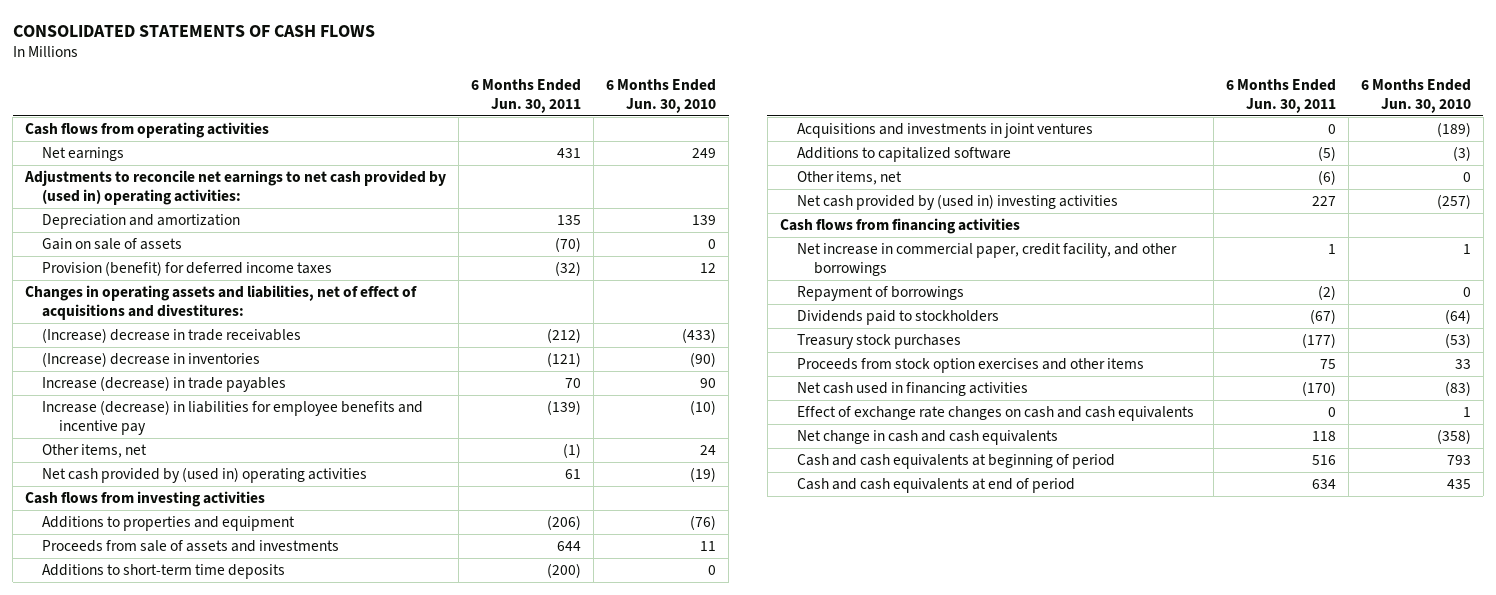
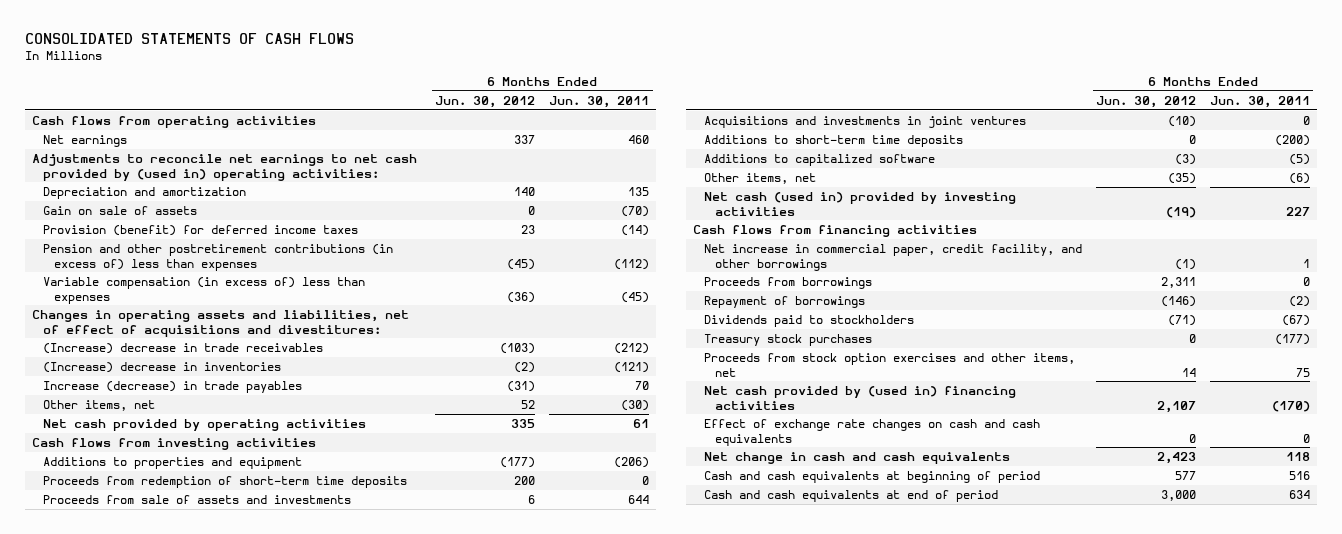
[606,78,717,113] 6 Months Ended Jun. 30, 2010 -> none
none -> [435,95,536,108] Jun. 30, 2012
[557,147,582,158] 431 -> [628,134,650,144] 460
[555,260,582,276] (32) -> [621,224,650,236] (14)
none -> [43,243,394,271] Pension and other postretirement contributions (in excess of) less than expenses
none -> [43,276,366,304] Variable compensation (in excess of) less than expenses
[42,399,424,436] Increase (decrease) in liabilities for employee benefits and incentive pay -> none
[563,442,582,458] (1) -> [621,399,650,411] (30)
[42,466,368,483] Net cash provided by (used in) operating activities -> [43,418,367,431] Net cash provided by operating activities
none -> [43,475,408,488] Proceeds from redemption of short-term time deposits
[42,563,286,579] Additions to short-term time deposits -> [704,134,964,147] Additions to short-term time deposits
[796,193,1118,210] Net cash provided by (used in) investing activities -> [704,191,1017,216] Net cash (used in) provided by investing activities
none -> [704,276,873,289] Proceeds from borrowings
[796,357,1144,373] Proceeds from stock option exercises and other items -> [704,352,1076,377] Proceeds from stock option exercises and other items, net
[796,381,1028,396] Net cash used in financing activities -> [704,385,1017,410] Net cash provided by (used in) financing activities

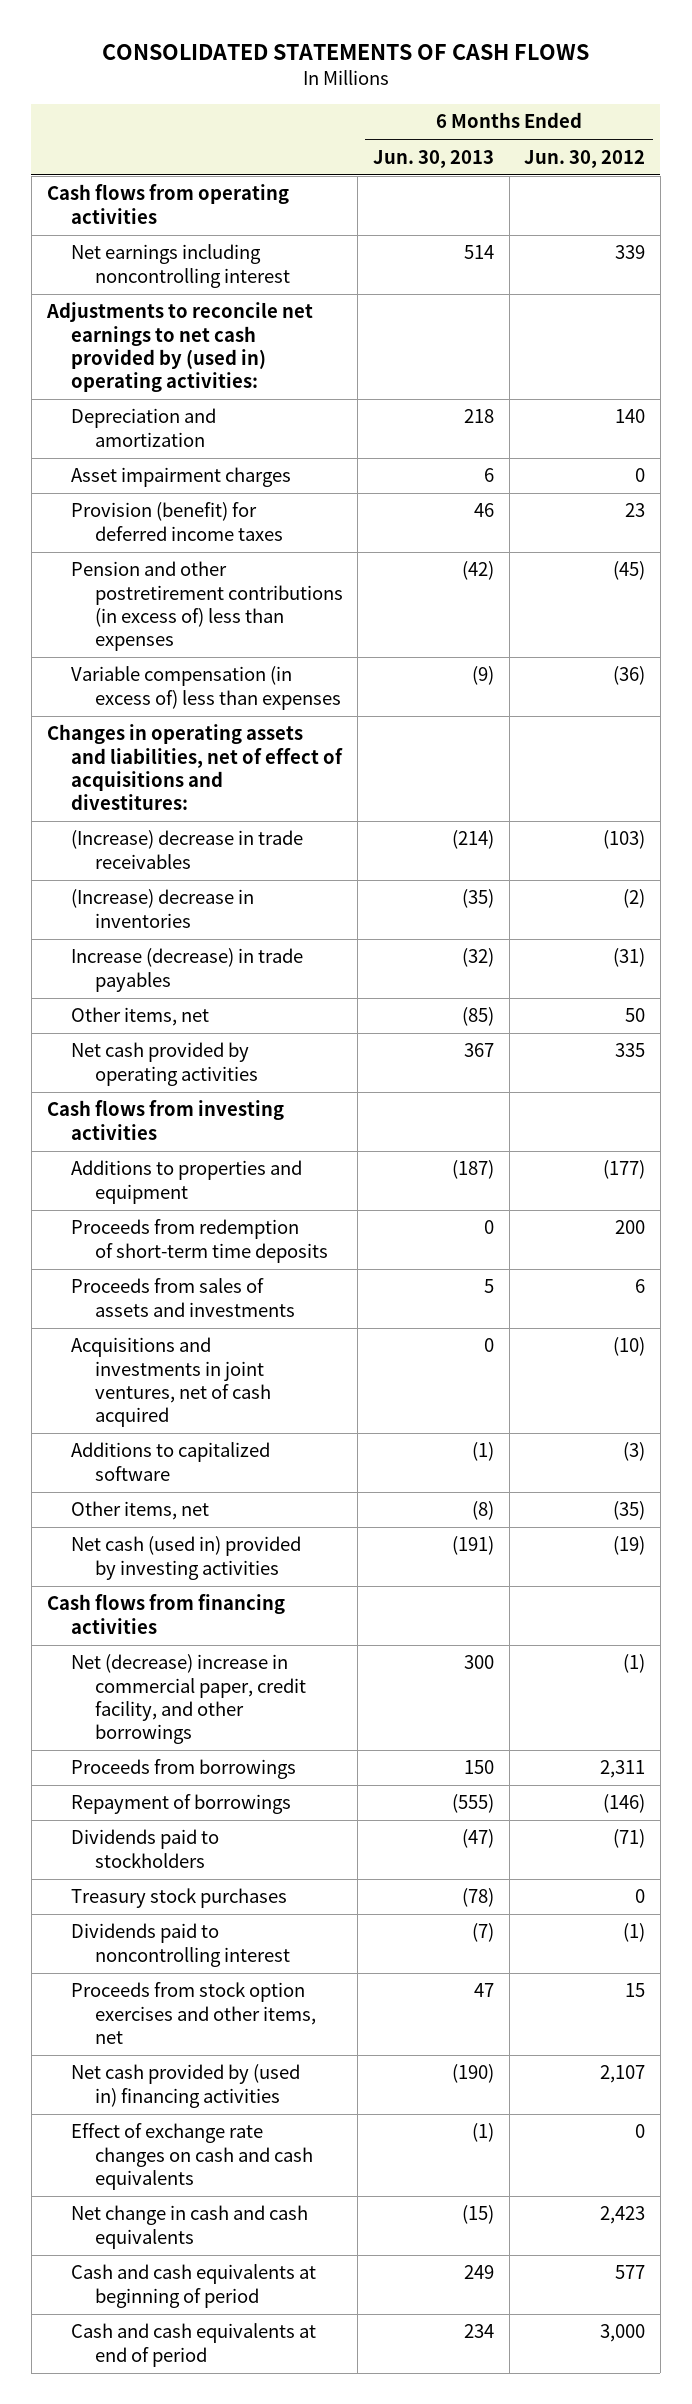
[549,95,650,108] Jun. 30, 2011 -> none
none -> [372,149,494,168] Jun. 30, 2013
[43,134,128,147] Net earnings -> none
none -> [70,244,290,288] Net earnings including noncontrolling interest
[43,205,198,215] Gain on sale of assets -> none
none -> [70,467,291,488] Asset impairment charges
[521,399,536,409] 52 -> [625,1008,646,1023] 50
[704,134,964,147] Additions to short-term time deposits -> none
[43,494,352,504] Proceeds from sale of assets and investments -> [70,1278,295,1317] Proceeds from sales of assets and investments
[704,115,1027,128] Acquisitions and investments in joint ventures -> [70,1337,271,1428] Acquisitions and investments in joint ventures, net of cash acquired
[704,243,1083,271] Net increase in commercial paper, credit facility, and other borrowings -> [70,1654,306,1745] Net (decrease) increase in commercial paper, credit facility, and other borrowings
none -> [70,1923,290,1967] Dividends paid to noncontrolling interest
[1181,367,1196,377] 14 -> [625,1983,646,1998] 15

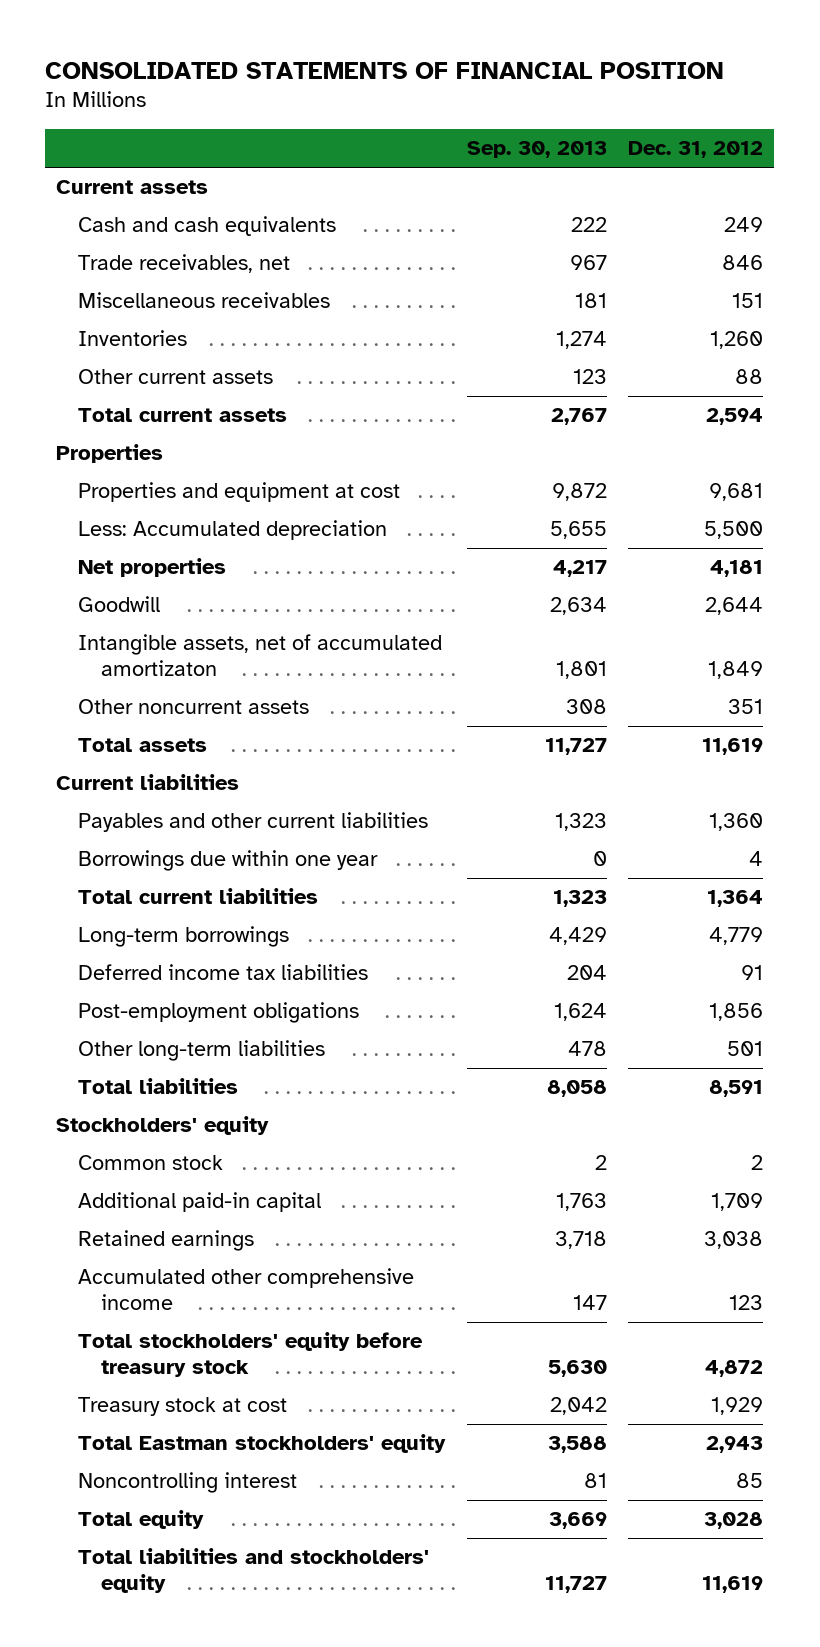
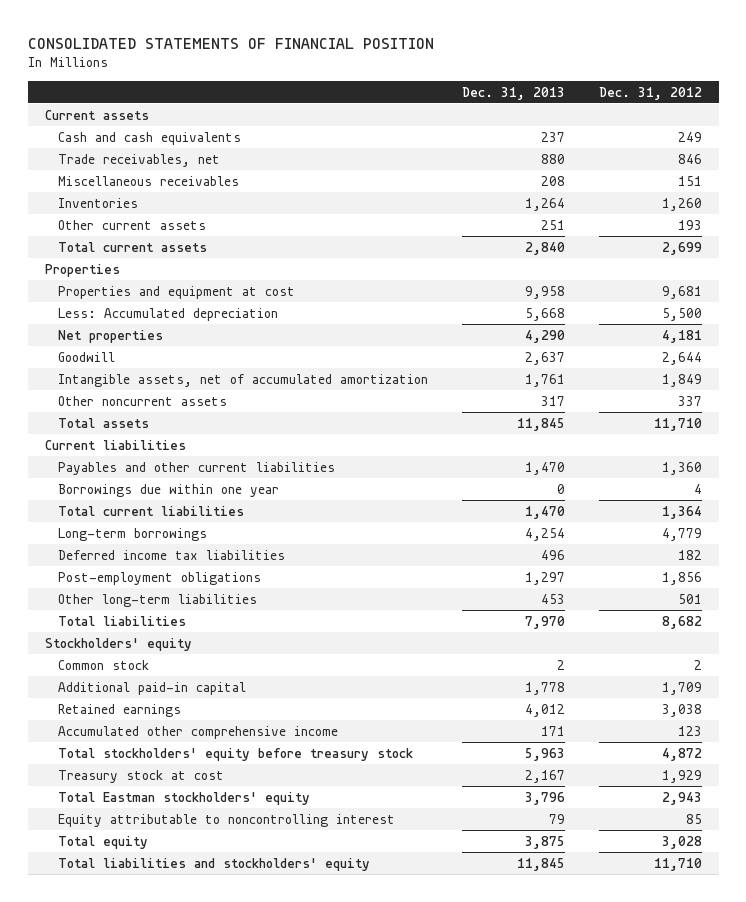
[466,141,607,159] Sep. 30, 2013 -> none
none -> [462,86,566,100] Dec. 31, 2013
[735,369,764,385] 88 -> [677,219,702,230] 193
[706,408,764,426] 2,594 -> [661,241,702,255] 2,699
[78,634,443,677] Intangible assets, net of accumulated amortizaton -> [58,373,429,387] Intangible assets, net of accumulated amortization
[728,699,764,715] 351 -> [677,395,702,406] 337
[702,738,764,756] 11,619 -> [653,417,702,431] 11,710
[741,965,764,981] 91 -> [677,549,702,560] 182
[709,1080,764,1098] 8,591 -> [661,615,702,629] 8,682
[78,1472,298,1494] Noncontrolling interest -> [58,813,396,827] Equity attributable to noncontrolling interest
[702,1576,764,1594] 11,619 -> [653,857,702,871] 11,710

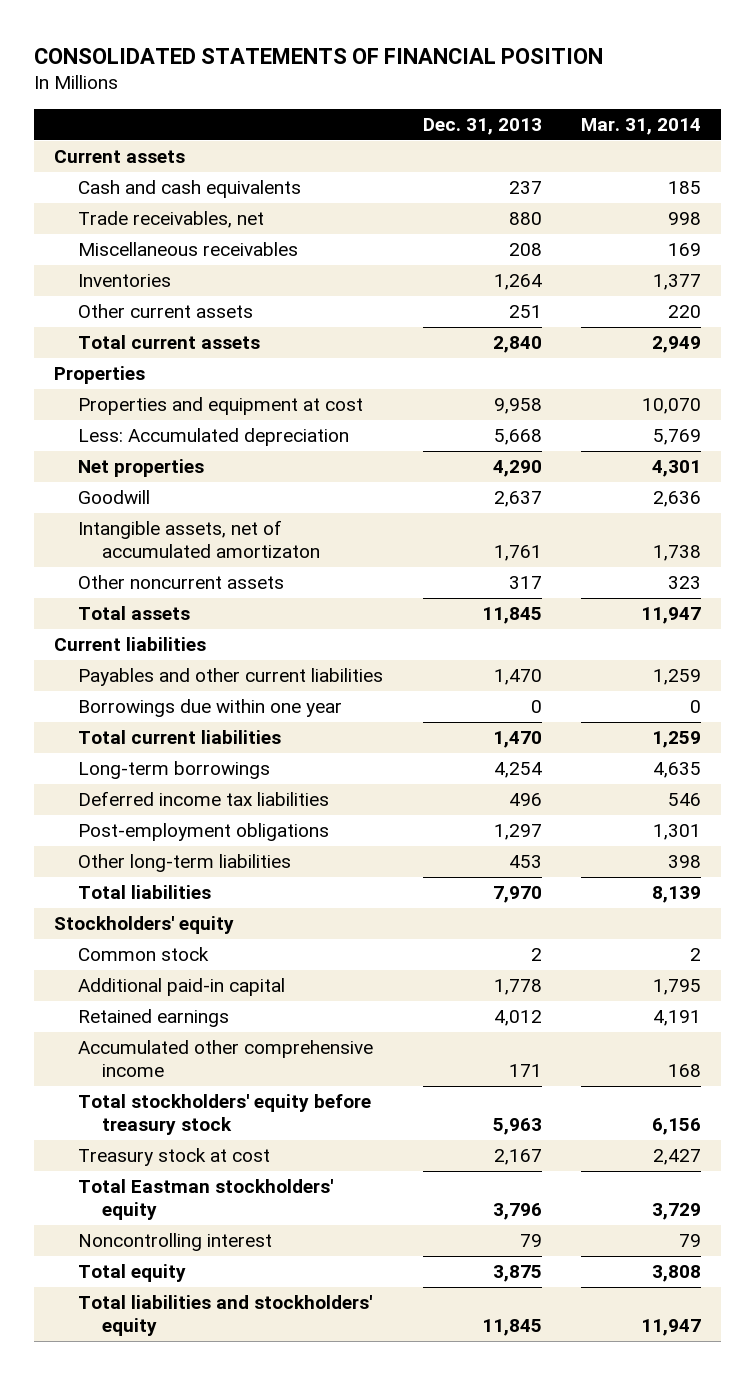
[598,86,702,100] Dec. 31, 2012 -> none
none -> [581,117,702,135] Mar. 31, 2014
[58,373,429,387] Intangible assets, net of accumulated amortization -> [78,520,321,558] Intangible assets, net of accumulated amortizaton
[58,813,396,827] Equity attributable to noncontrolling interest -> [78,1233,273,1252] Noncontrolling interest

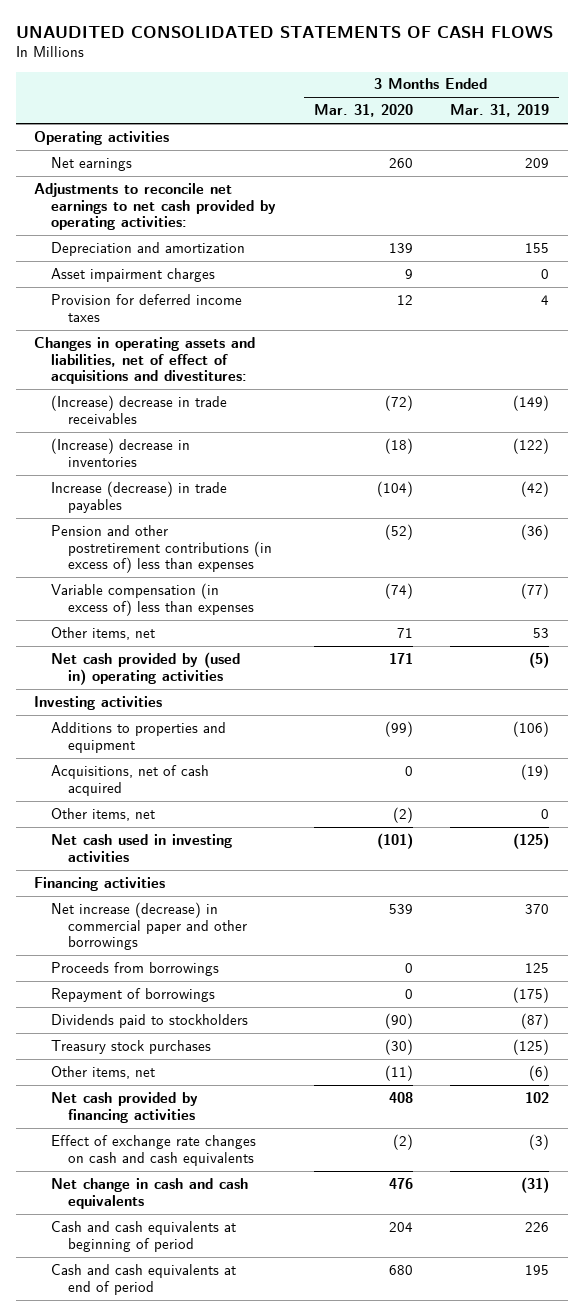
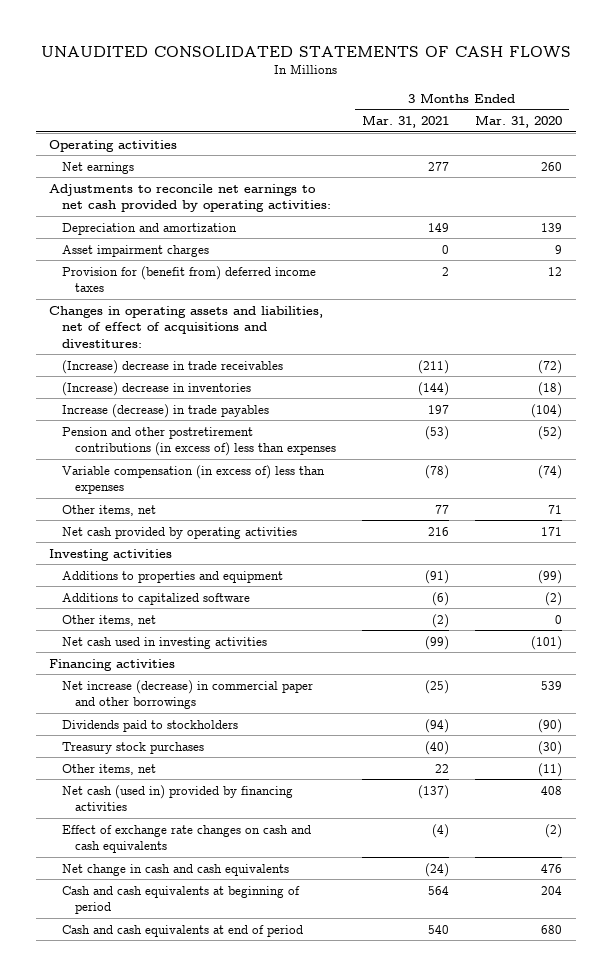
[450,104,550,118] Mar. 31, 2019 -> none
none -> [362,115,450,129] Mar. 31, 2021
[51,293,243,322] Provision for deferred income taxes -> [61,265,316,293] Provision for (benefit from) deferred income taxes
[51,651,241,685] Net cash provided by (used in) operating activities -> [61,526,297,539] Net cash provided by operating activities
[51,764,210,796] Acquisitions, net of cash acquired -> none
none -> [61,592,250,605] Additions to capitalized software
[392,806,413,823] (2) -> [555,614,563,624] 0
[51,961,220,976] Proceeds from borrowings -> none
[51,987,216,1002] Repayment of borrowings -> none
[51,1091,199,1123] Net cash provided by financing activities -> [61,784,293,812] Net cash (used in) provided by financing activities

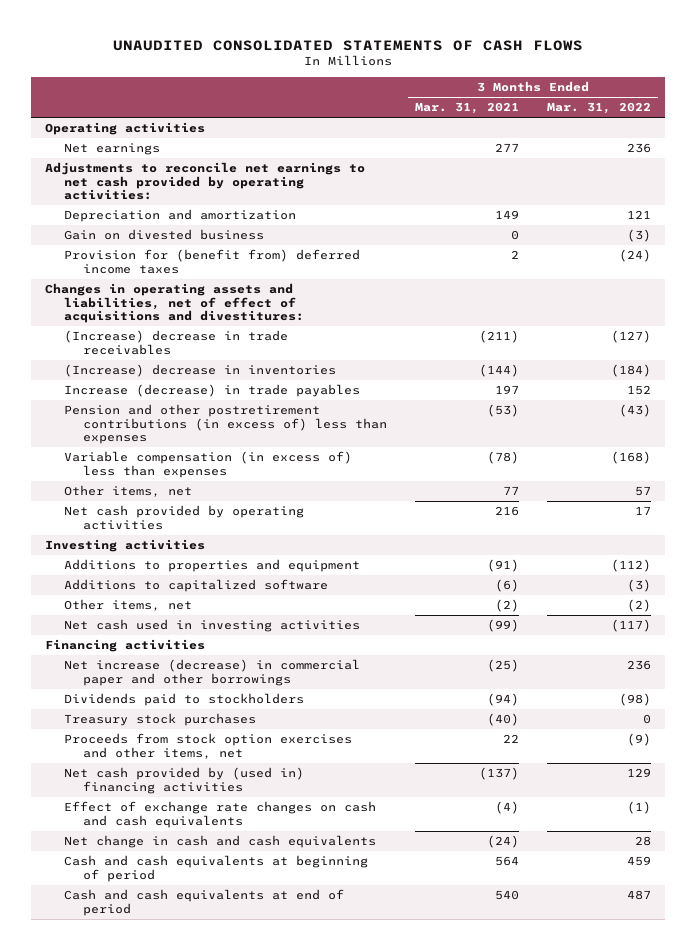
[475,115,563,129] Mar. 31, 2020 -> none
none -> [547,102,652,115] Mar. 31, 2022
[61,244,209,257] Asset impairment charges -> none
none -> [64,229,265,241] Gain on divested business
[61,763,156,775] Other items, net -> [64,733,353,759] Proceeds from stock option exercises and other items, net
[61,784,293,812] Net cash (used in) provided by financing activities -> [64,767,305,794] Net cash provided by (used in) financing activities

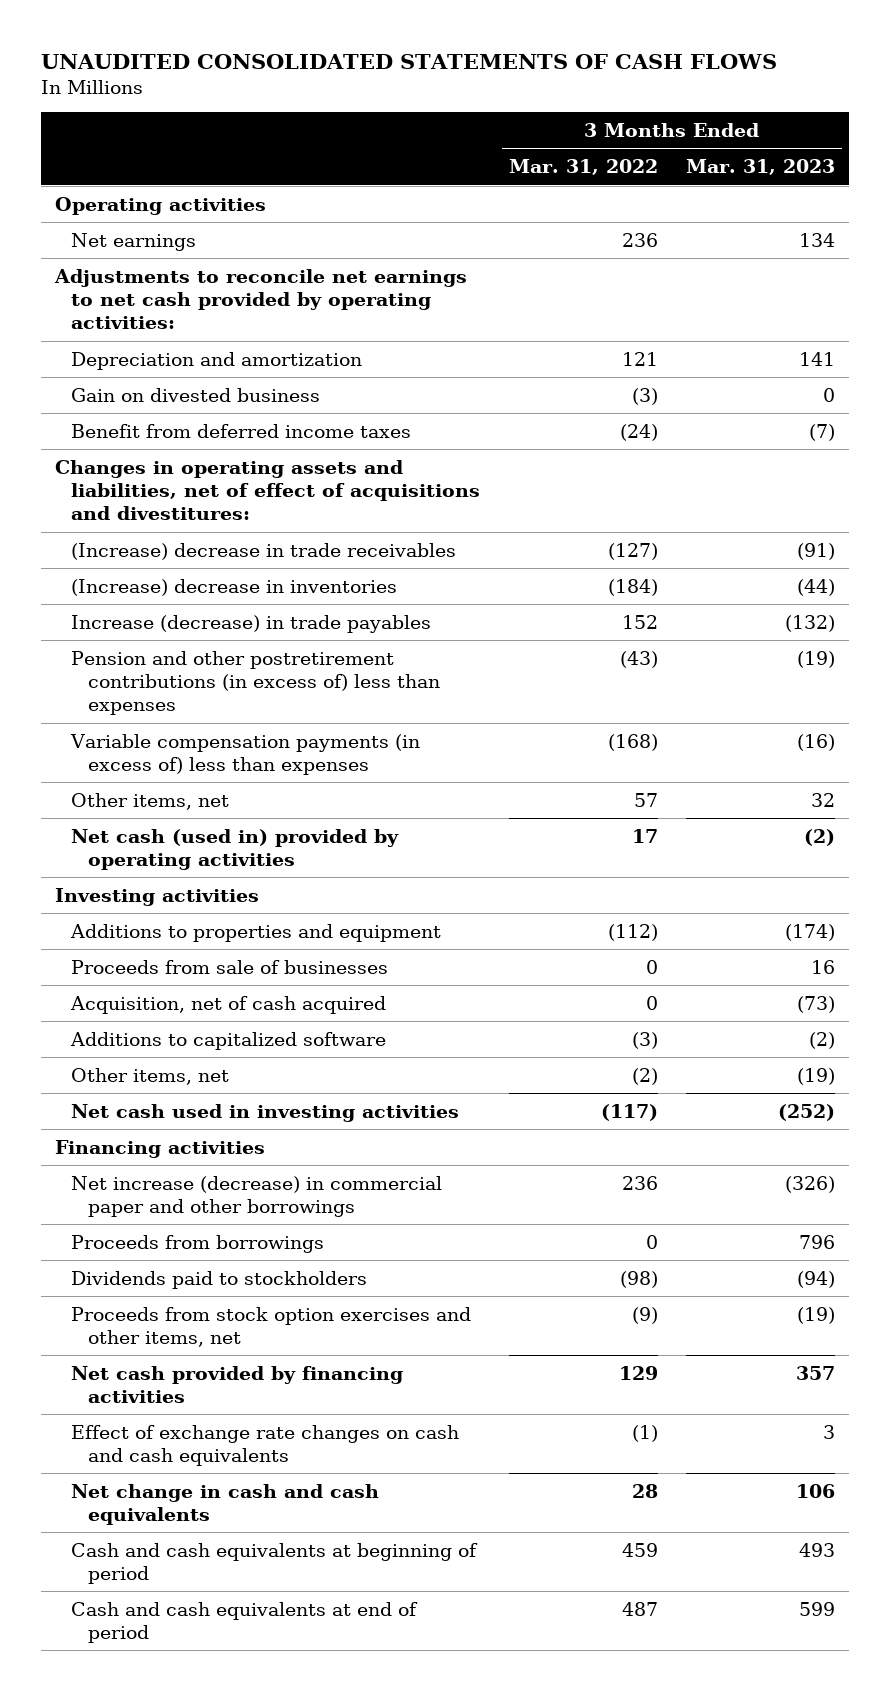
[414,102,519,115] Mar. 31, 2021 -> none
none -> [685,159,835,176] Mar. 31, 2023
[64,249,361,274] Provision for (benefit from) deferred income taxes -> [71,423,412,438] Benefit from deferred income taxes
[64,451,353,478] Variable compensation (in excess of) less than expenses -> [70,733,421,776] Variable compensation payments (in excess of) less than expenses
[64,505,305,530] Net cash provided by operating activities -> [71,828,400,871] Net cash (used in) provided by operating activities
none -> [71,959,389,974] Proceeds from sale of businesses
none -> [70,995,387,1014] Acquisition, net of cash acquired
none -> [71,1234,325,1253] Proceeds from borrowings
[64,713,257,727] Treasury stock purchases -> none
[64,767,305,794] Net cash provided by (used in) financing activities -> [71,1365,404,1404] Net cash provided by financing activities

